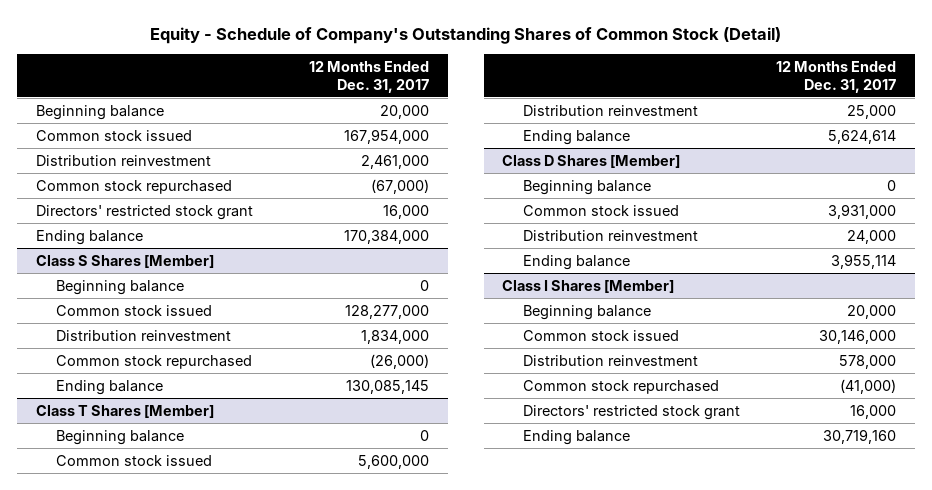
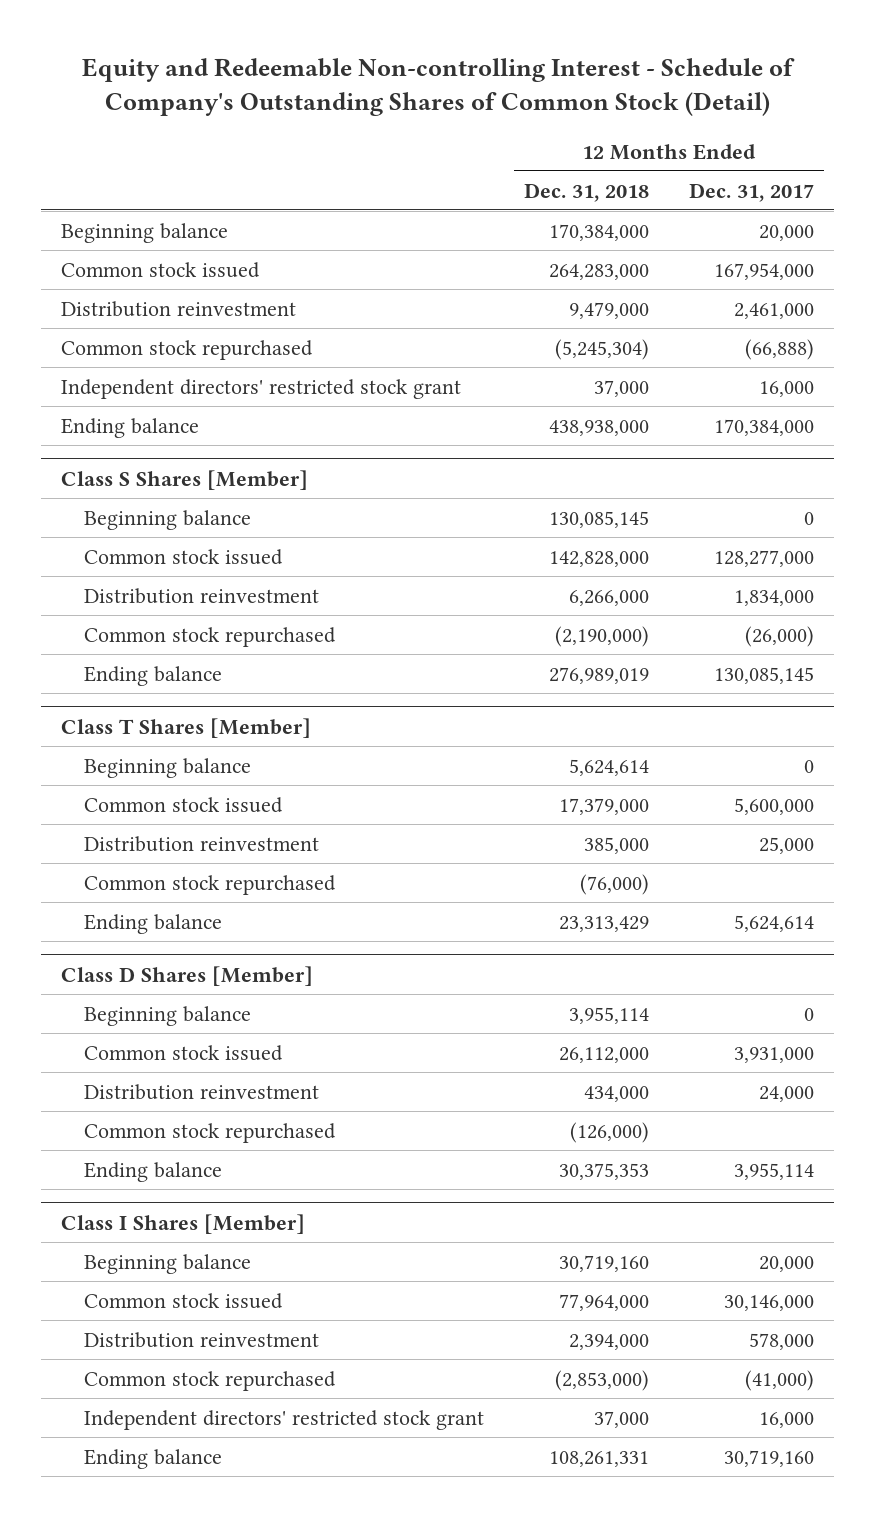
[149,26,781,44] Equity - Schedule of Company's Outstanding Shares of Common Stock (Detail) -> [81,57,795,116] Equity and Redeemable Non-controlling Interest - Schedule of Company's Outstanding Shares of Common Stock (Detail)
none -> [524,182,650,202] Dec. 31, 2018
[371,178,430,194] (67,000) -> [745,338,815,360] (66,888)
[35,204,253,220] Directors' restricted stock grant -> [61,378,462,399] Independent directors' restricted stock grant
none -> [83,874,336,895] Common stock repurchased
none -> [83,1122,336,1143] Common stock repurchased
[522,404,740,420] Directors' restricted stock grant -> [83,1409,484,1430] Independent directors' restricted stock grant

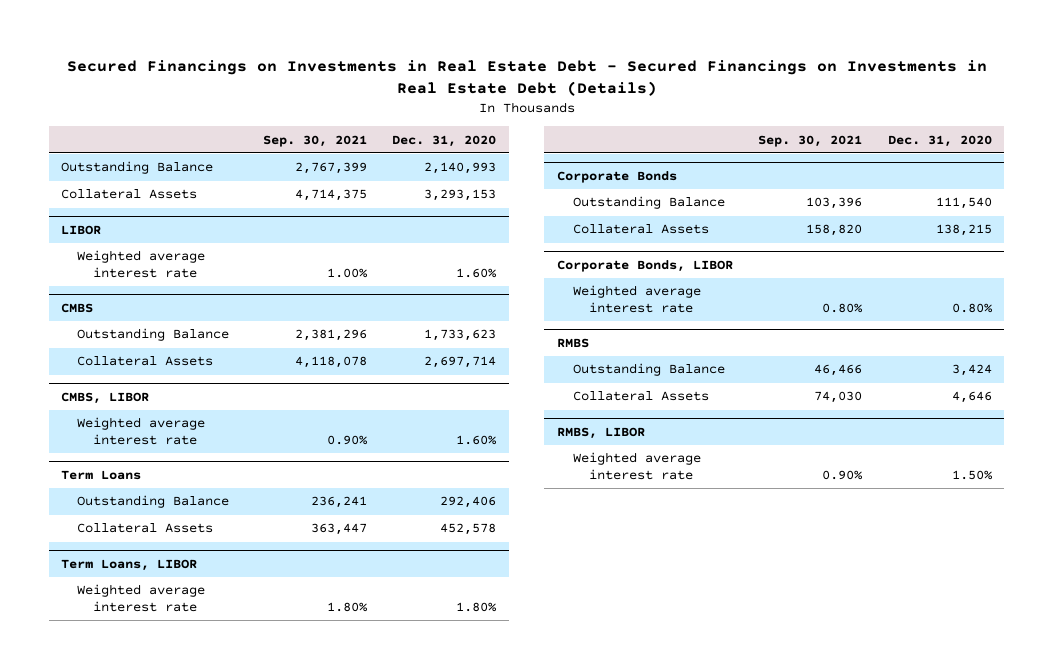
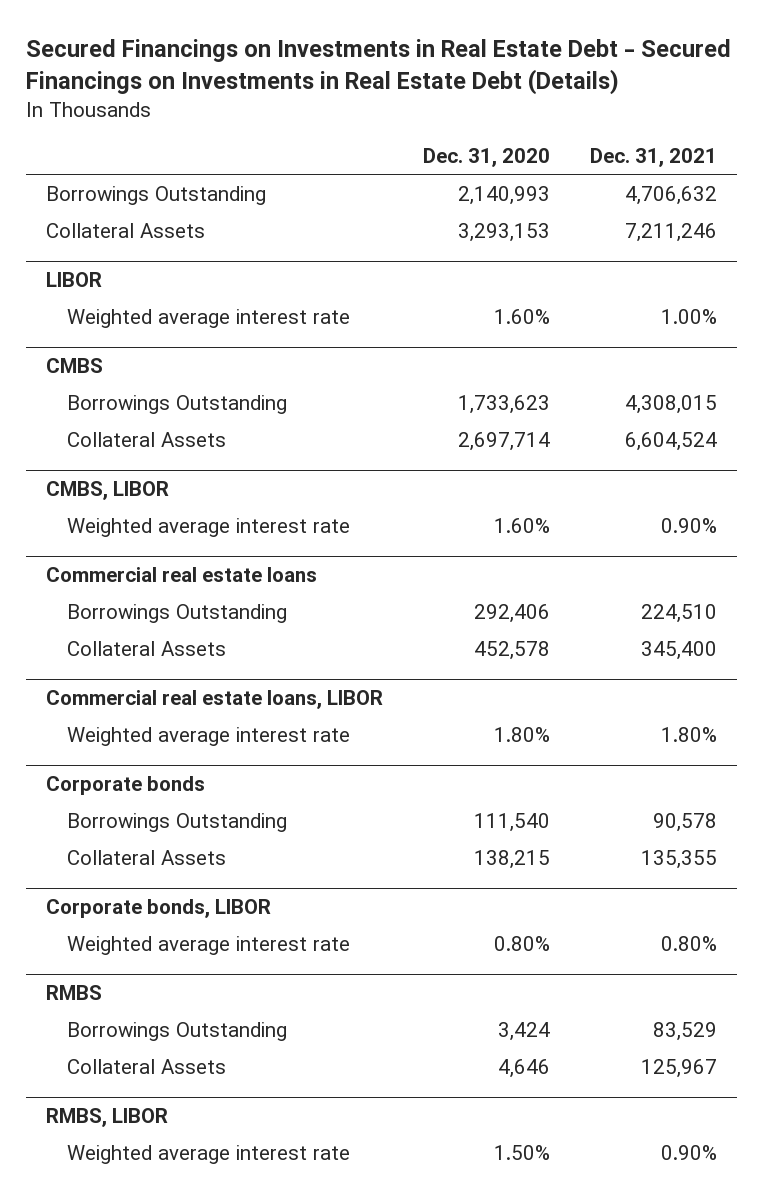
[262,134,367,147] Sep. 30, 2021 -> none
none -> [590,148,718,168] Dec. 31, 2021
[61,161,214,175] Outstanding Balance -> [45,185,266,205] Borrowings Outstanding
[77,328,230,342] Outstanding Balance -> [67,394,288,414] Borrowings Outstanding
[61,469,142,480] Term Loans -> [45,566,317,582] Commercial real estate loans
[77,495,230,509] Outstanding Balance -> [67,603,288,623] Borrowings Outstanding
[61,558,198,571] Term Loans, LIBOR -> none
none -> [45,689,383,709] Commercial real estate loans, LIBOR
[557,170,678,183] Corporate Bonds -> [45,775,205,795] Corporate bonds
[572,196,725,210] Outstanding Balance -> [67,812,288,832] Borrowings Outstanding
[557,259,734,272] Corporate Bonds, LIBOR -> [45,898,271,918] Corporate bonds, LIBOR
[572,363,725,377] Outstanding Balance -> [67,1021,288,1041] Borrowings Outstanding

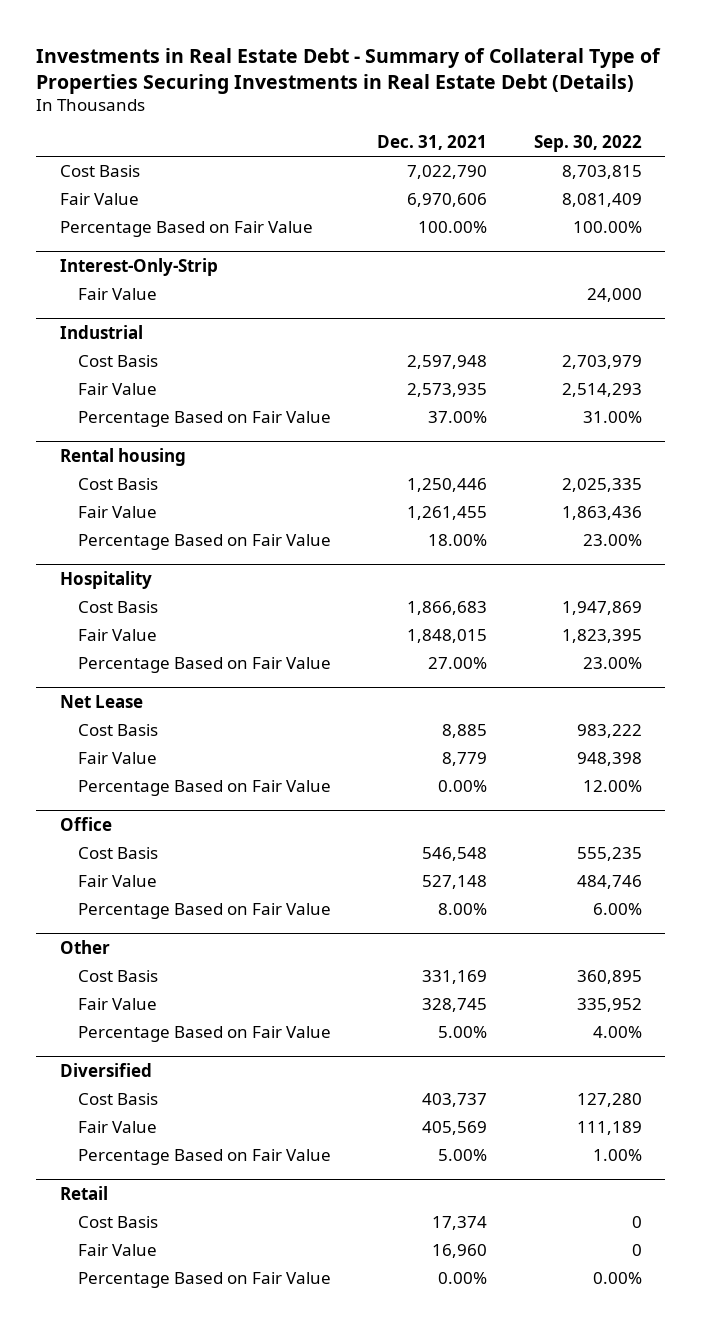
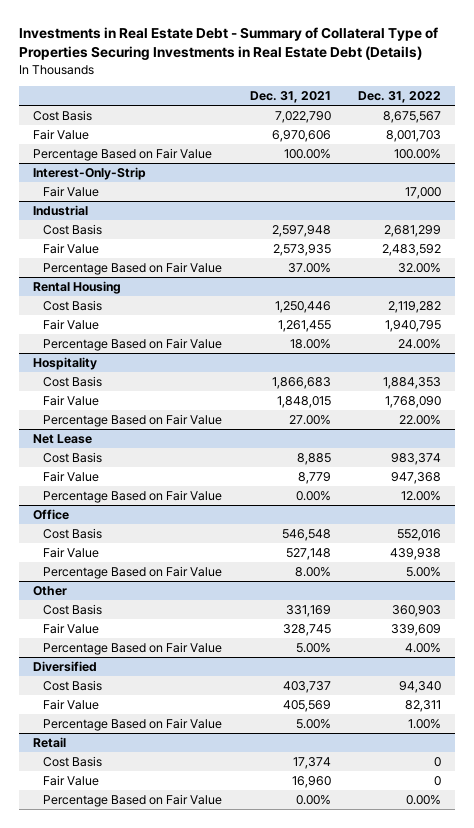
[533,135,642,153] Sep. 30, 2022 -> none
none -> [358,91,442,104] Dec. 31, 2022
[59,447,186,466] Rental housing -> [32,281,121,295] Rental Housing

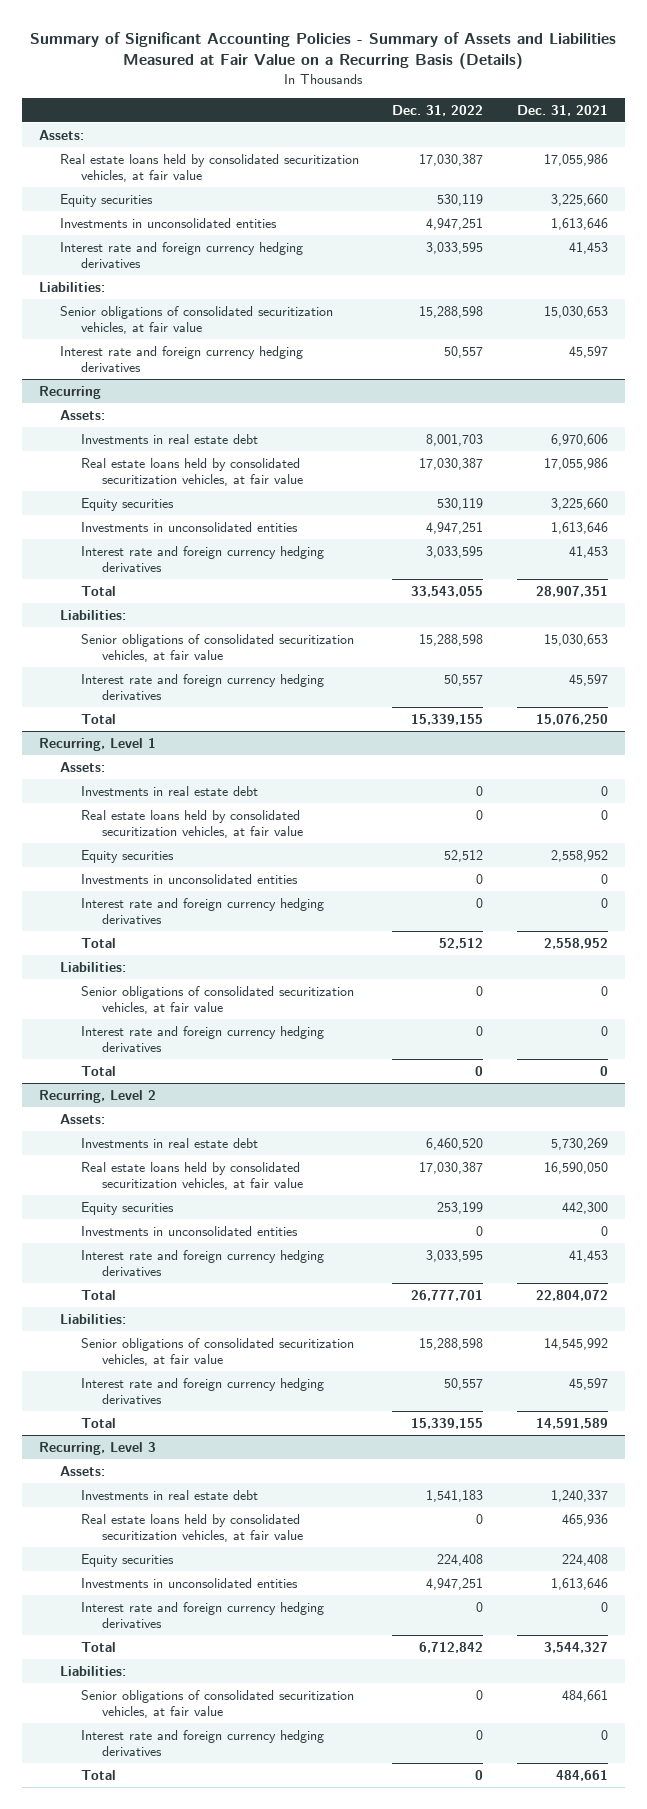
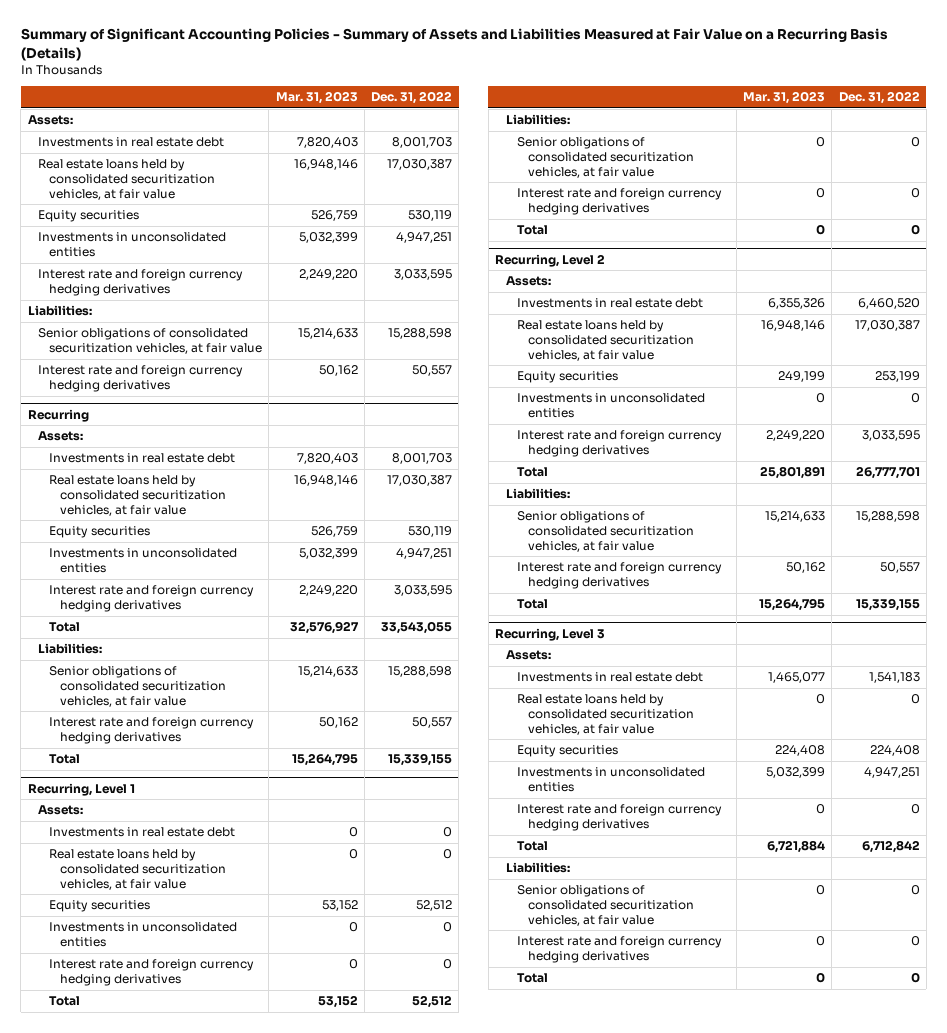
[516,104,608,116] Dec. 31, 2021 -> none
none -> [275,90,358,104] Mar. 31, 2023
none -> [38,137,225,148] Investments in real estate debt

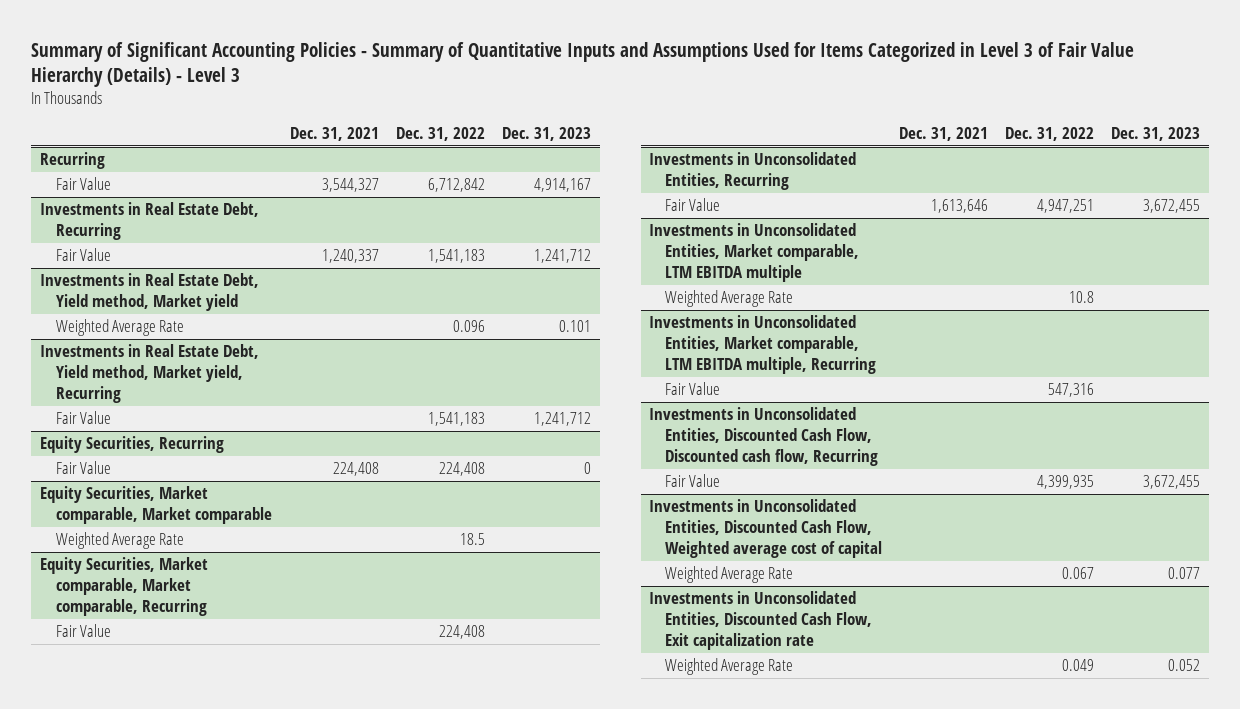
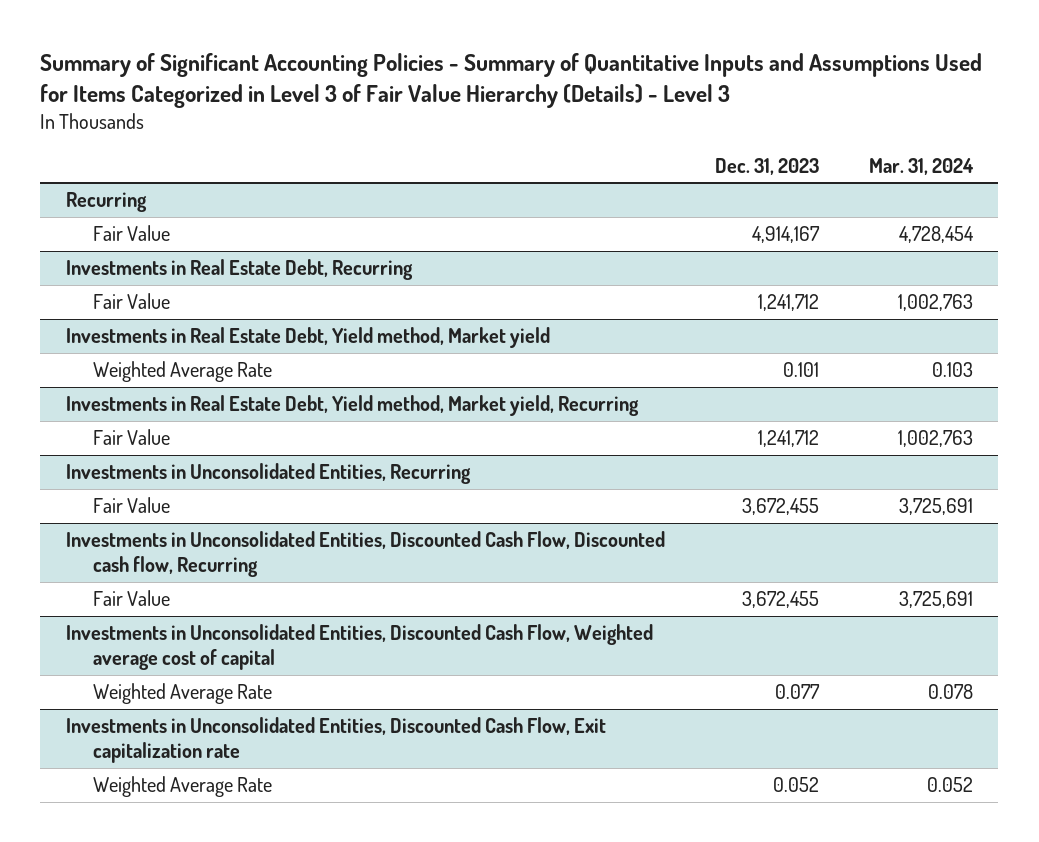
[289,127,379,142] Dec. 31, 2021 -> none
[396,127,486,142] Dec. 31, 2022 -> none
none -> [869,157,975,175] Mar. 31, 2024
[40,436,225,454] Equity Securities, Recurring -> none
[55,461,111,475] Fair Value -> none
[40,486,272,525] Equity Securities, Market comparable, Market comparable -> none
[55,532,184,550] Weighted Average Rate -> none
[40,557,209,616] Equity Securities, Market comparable, Market comparable, Recurring -> none
[55,624,111,638] Fair Value -> none
[649,223,860,282] Investments in Unconsolidated Entities, Market comparable, LTM EBITDA multiple -> none
[665,290,794,308] Weighted Average Rate -> none
[649,315,877,374] Investments in Unconsolidated Entities, Market comparable, LTM EBITDA multiple, Recurring -> none
[665,382,721,396] Fair Value -> none

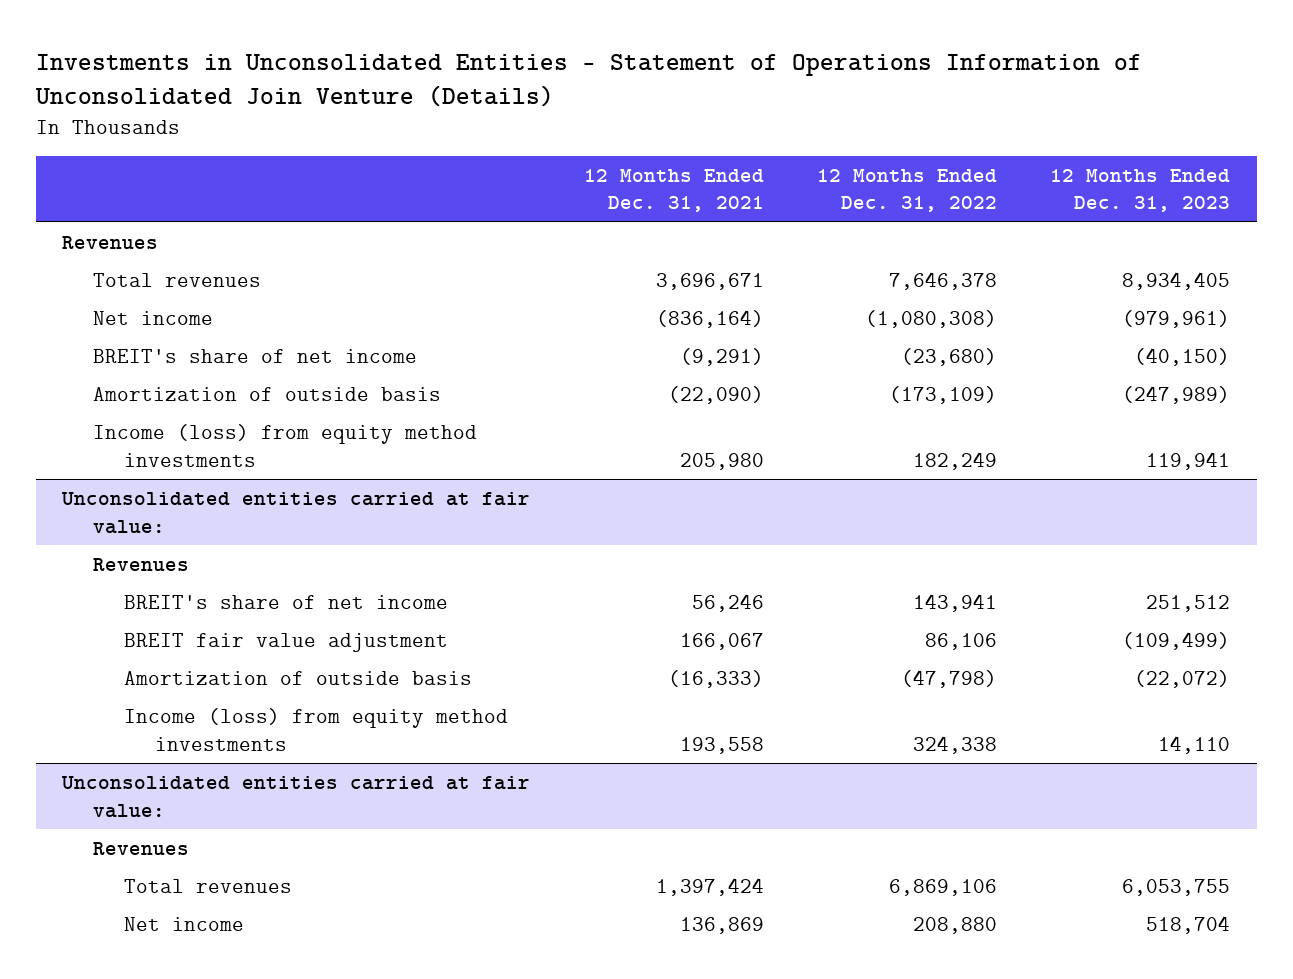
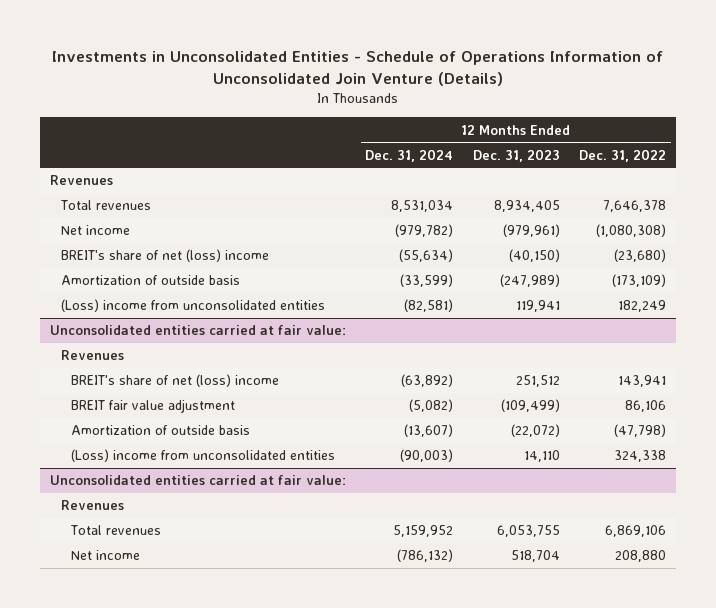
[34,53,1142,107] Investments in Unconsolidated Entities - Statement of Operations Information of Unconsolidated Join Venture (Details) -> [52,51,664,87] Investments in Unconsolidated Entities - Schedule of Operations Information of Unconsolidated Join Venture (Details)
[583,168,764,213] 12 Months Ended Dec. 31, 2021 -> none
none -> [365,148,454,162] Dec. 31, 2024
[93,348,418,363] BREIT's share of net income -> [60,249,269,263] BREIT's share of net (loss) income
[93,423,478,467] Income (loss) from equity method investments -> [60,299,325,313] (Loss) income from unconsolidated entities
[124,594,449,609] BREIT's share of net income -> [71,374,280,388] BREIT's share of net (loss) income
[124,707,509,751] Income (loss) from equity method investments -> [71,449,336,463] (Loss) income from unconsolidated entities

